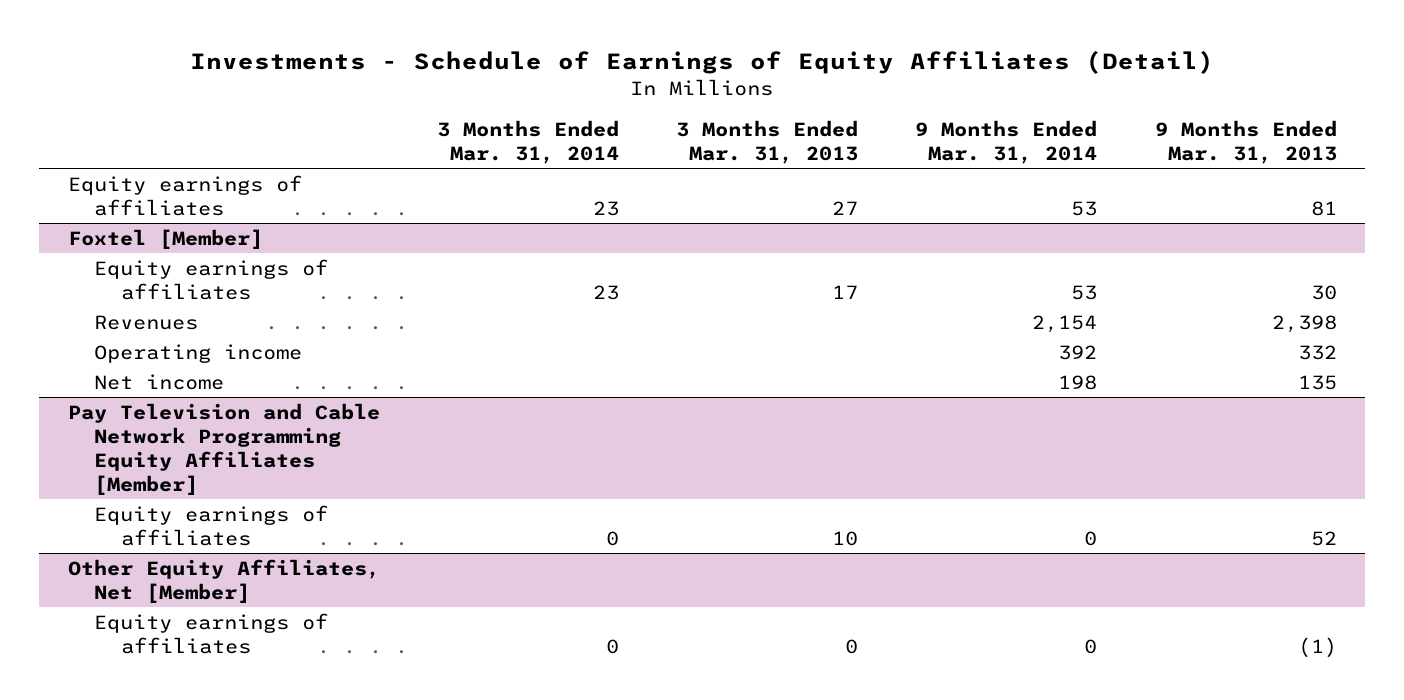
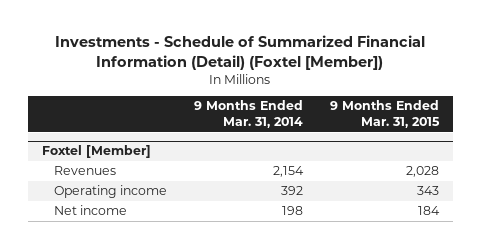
[190,49,1215,74] Investments - Schedule of Earnings of Equity Affiliates (Detail) -> [55,35,426,70] Investments - Schedule of Summarized Financial Information (Detail) (Foxtel [Member])
[436,119,619,164] 3 Months Ended Mar. 31, 2014 -> none
[676,119,859,164] 3 Months Ended Mar. 31, 2013 -> none
[1154,119,1337,164] 9 Months Ended Mar. 31, 2013 -> none
none -> [330,100,441,129] 9 Months Ended Mar. 31, 2015
[67,174,302,216] Equity earnings of affiliates -> none
[94,258,329,300] Equity earnings of affiliates -> none
[67,402,380,495] Pay Television and Cable Network Programming Equity Affiliates [Member] -> none
[94,504,329,546] Equity earnings of affiliates -> none
[67,558,380,603] Other Equity Affiliates, Net [Member] -> none
[94,612,329,654] Equity earnings of affiliates -> none

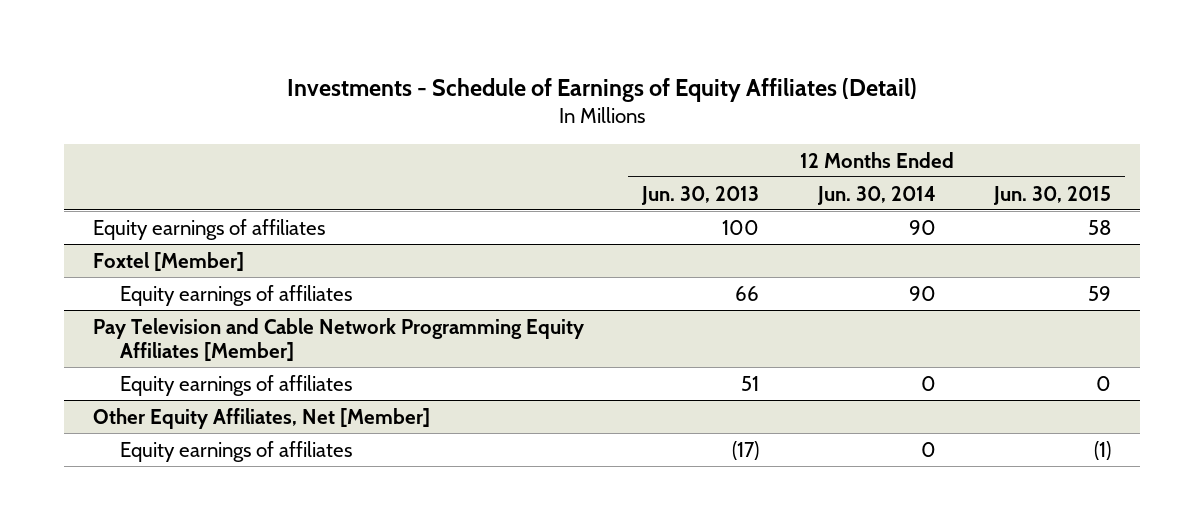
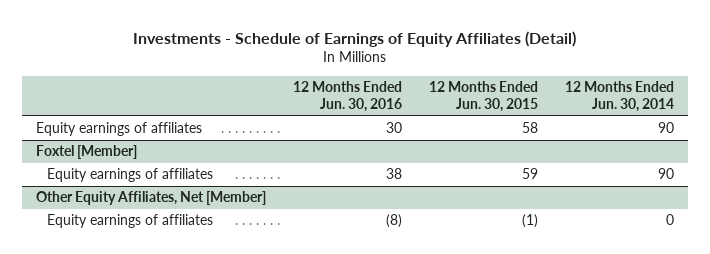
[641,185,760,205] Jun. 30, 2013 -> none
none -> [293,81,403,113] 12 Months Ended Jun. 30, 2016
[92,317,584,361] Pay Television and Cable Network Programming Equity Affiliates [Member] -> none
[120,374,353,396] Equity earnings of affiliates -> none

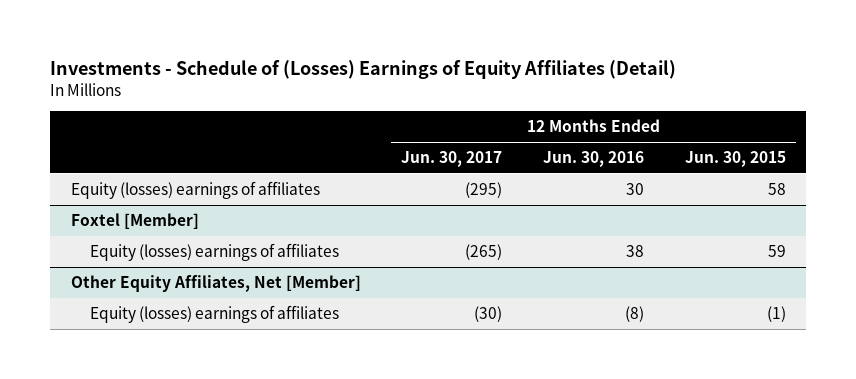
[133,30,577,47] Investments - Schedule of Earnings of Equity Affiliates (Detail) -> [50,59,677,79] Investments - Schedule of (Losses) Earnings of Equity Affiliates (Detail)
[565,81,675,113] 12 Months Ended Jun. 30, 2014 -> none
none -> [401,151,503,168] Jun. 30, 2017
[35,122,202,137] Equity earnings of affiliates -> [70,181,320,200] Equity (losses) earnings of affiliates
[46,168,213,183] Equity earnings of affiliates -> [90,243,340,262] Equity (losses) earnings of affiliates
[46,214,213,229] Equity earnings of affiliates -> [90,305,340,324] Equity (losses) earnings of affiliates

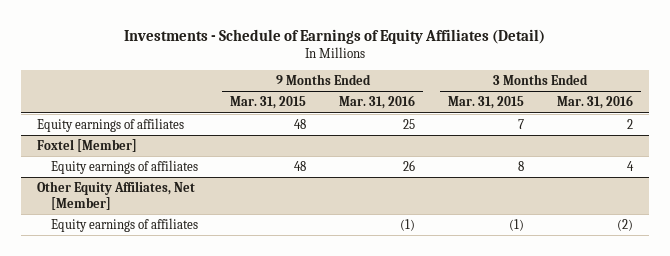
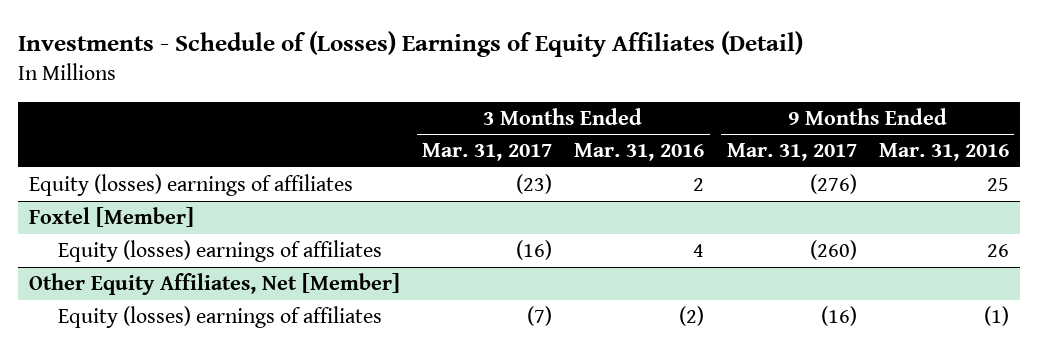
[123,28,545,44] Investments - Schedule of Earnings of Equity Affiliates (Detail) -> [17,31,803,58] Investments - Schedule of (Losses) Earnings of Equity Affiliates (Detail)
[230,96,307,110] Mar. 31, 2015 -> none
[447,96,524,110] Mar. 31, 2015 -> none
none -> [422,143,553,162] Mar. 31, 2017
none -> [726,143,857,162] Mar. 31, 2017
[37,117,185,132] Equity earnings of affiliates -> [28,173,353,196] Equity (losses) earnings of affiliates
[50,159,198,174] Equity earnings of affiliates -> [57,239,382,262] Equity (losses) earnings of affiliates
[50,217,198,232] Equity earnings of affiliates -> [57,305,382,328] Equity (losses) earnings of affiliates

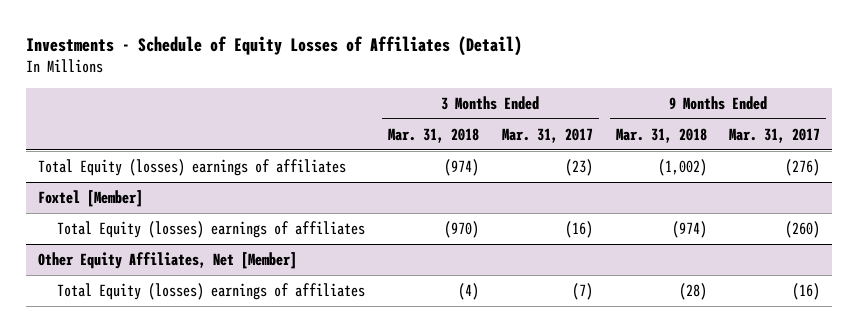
[17,31,803,58] Investments - Schedule of (Losses) Earnings of Equity Affiliates (Detail) -> [26,35,523,56] Investments - Schedule of Equity Losses of Affiliates (Detail)
[574,143,705,162] Mar. 31, 2016 -> none
[878,143,1009,162] Mar. 31, 2016 -> none
none -> [388,127,480,143] Mar. 31, 2018
none -> [615,127,707,143] Mar. 31, 2018
[28,173,353,196] Equity (losses) earnings of affiliates -> [37,158,346,176] Total Equity (losses) earnings of affiliates
[57,239,382,262] Equity (losses) earnings of affiliates -> [57,220,366,238] Total Equity (losses) earnings of affiliates
[57,305,382,328] Equity (losses) earnings of affiliates -> [57,282,366,300] Total Equity (losses) earnings of affiliates

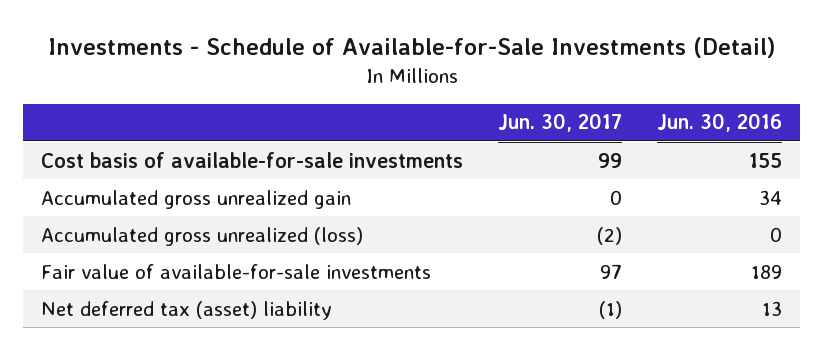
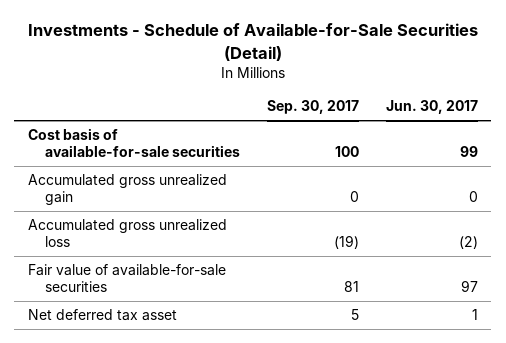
[47,37,776,59] Investments - Schedule of Available-for-Sale Investments (Detail) -> [27,23,478,61] Investments - Schedule of Available-for-Sale Securities (Detail)
[657,113,783,133] Jun. 30, 2016 -> none
none -> [266,100,359,115] Sep. 30, 2017
[40,151,463,168] Cost basis of available-for-sale investments -> [27,128,240,158] Cost basis of available-for-sale securities
[40,226,363,246] Accumulated gross unrealized (loss) -> [27,219,227,248] Accumulated gross unrealized loss
[40,263,431,279] Fair value of available-for-sale investments -> [27,264,226,293] Fair value of available-for-sale securities
[40,300,332,320] Net deferred tax (asset) liability -> [27,309,177,322] Net deferred tax asset
[599,300,623,319] (1) -> [471,309,478,321] 1

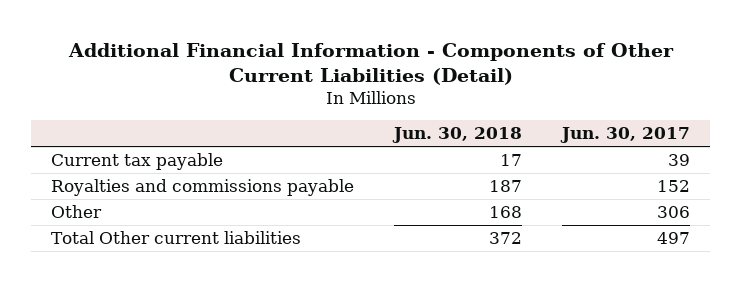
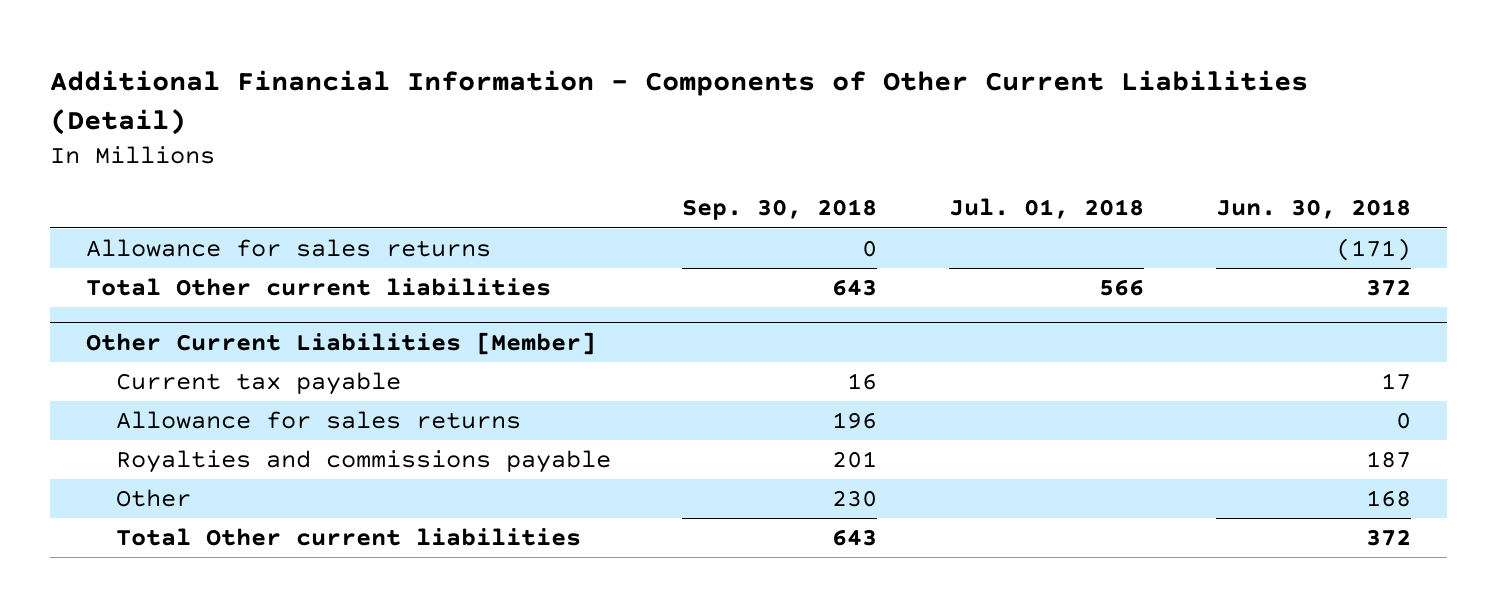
[560,127,691,144] Jun. 30, 2017 -> none
none -> [682,199,878,221] Sep. 30, 2018
none -> [949,198,1145,220] Jul. 01, 2018
none -> [86,239,492,258] Allowance for sales returns
none -> [86,278,552,297] Total Other current liabilities
none -> [86,331,597,355] Other Current Liabilities [Member]
none -> [115,411,521,430] Allowance for sales returns

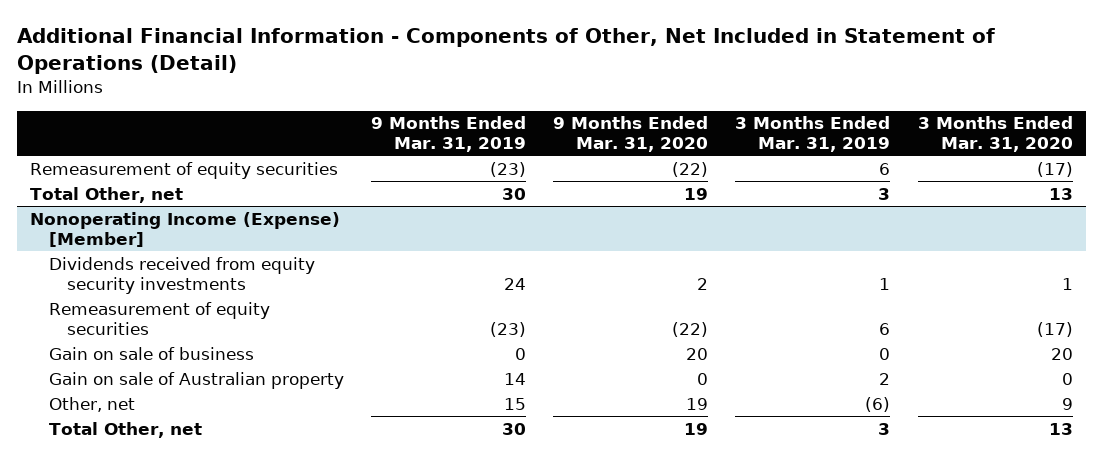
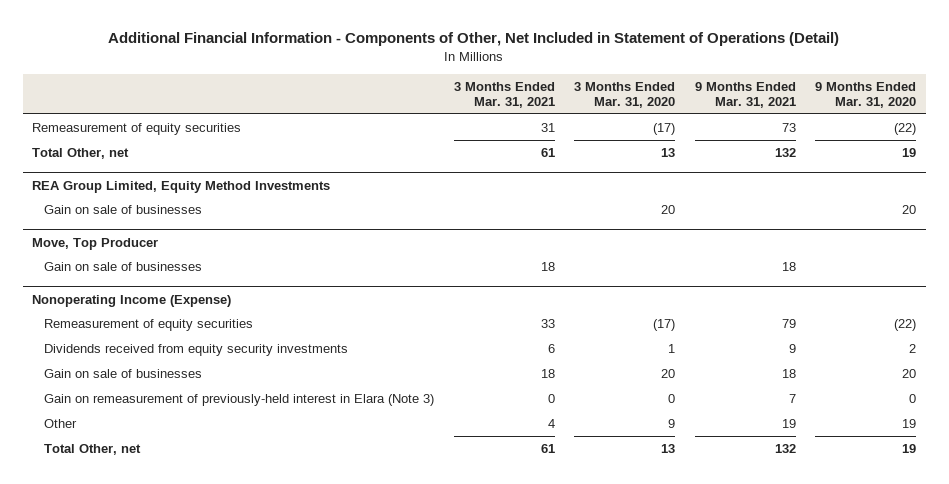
[370,116,526,153] 9 Months Ended Mar. 31, 2019 -> none
[735,116,891,153] 3 Months Ended Mar. 31, 2019 -> none
none -> [453,81,555,109] 3 Months Ended Mar. 31, 2021
none -> [694,81,796,109] 9 Months Ended Mar. 31, 2021
[48,256,315,294] Dividends received from equity security investments -> none
none -> [32,180,331,193] REA Group Limited, Equity Method Investments
none -> [43,204,202,214] Gain on sale of businesses
none -> [32,237,159,250] Move, Top Producer
none -> [43,261,202,271] Gain on sale of businesses
[30,211,341,247] Nonoperating Income (Expense) [Member] -> [32,294,232,307] Nonoperating Income (Expense)
[48,371,344,389] Gain on sale of Australian property -> none
none -> [43,343,348,356] Dividends received from equity security investments
[48,346,254,360] Gain on sale of business -> [43,368,202,378] Gain on sale of businesses
none -> [43,393,434,406] Gain on remeasurement of previously-held interest in Elara (Note 3)
[48,396,135,412] Other, net -> [43,418,77,428] Other

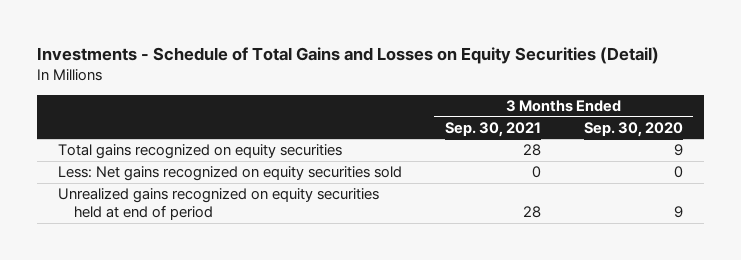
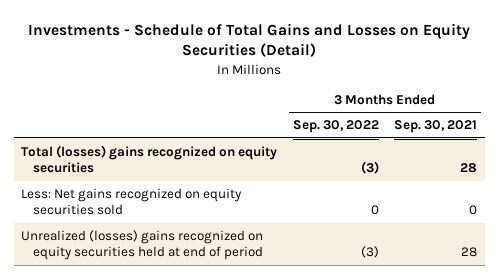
[583,121,683,137] Sep. 30, 2020 -> none
none -> [292,120,379,134] Sep. 30, 2022
[58,144,343,160] Total gains recognized on equity securities -> [21,144,278,174] Total (losses) gains recognized on equity securities
[58,188,380,220] Unrealized gains recognized on equity securities held at end of period -> [21,229,264,261] Unrealized (losses) gains recognized on equity securities held at end of period

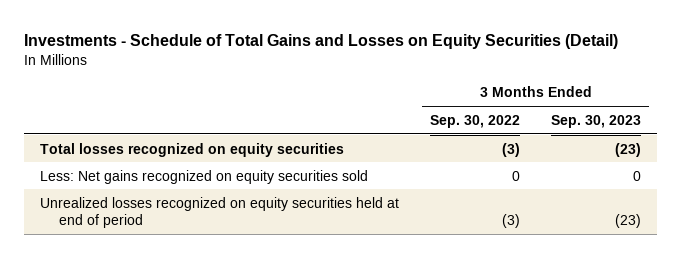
[394,120,478,134] Sep. 30, 2021 -> none
none -> [551,114,642,128] Sep. 30, 2023
[21,144,278,174] Total (losses) gains recognized on equity securities -> [39,142,344,157] Total losses recognized on equity securities
[21,229,264,261] Unrealized (losses) gains recognized on equity securities held at end of period -> [39,196,399,228] Unrealized losses recognized on equity securities held at end of period

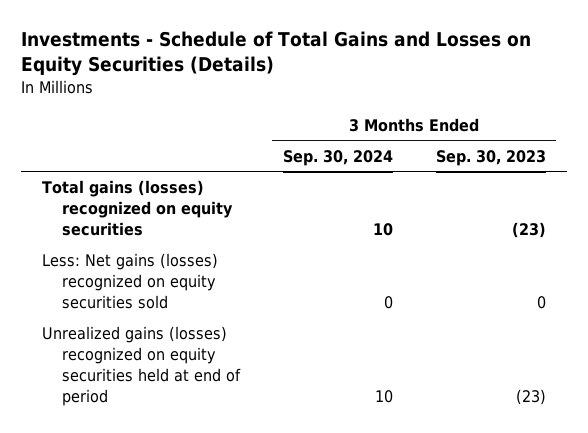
[23,33,618,49] Investments - Schedule of Total Gains and Losses on Equity Securities (Detail) -> [21,31,532,77] Investments - Schedule of Total Gains and Losses on Equity Securities (Details)
[429,114,520,128] Sep. 30, 2022 -> none
none -> [282,149,393,166] Sep. 30, 2024
[39,142,344,157] Total losses recognized on equity securities -> [42,180,233,237] Total gains (losses) recognized on equity securities
[39,169,368,184] Less: Net gains recognized on equity securities sold -> [42,253,219,310] Less: Net gains (losses) recognized on equity securities sold
[39,196,399,228] Unrealized losses recognized on equity securities held at end of period -> [42,326,241,407] Unrealized gains (losses) recognized on equity securities held at end of period

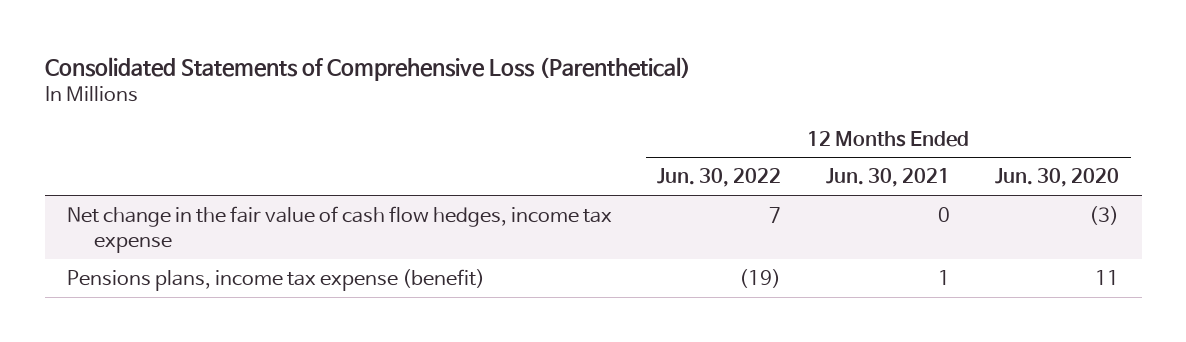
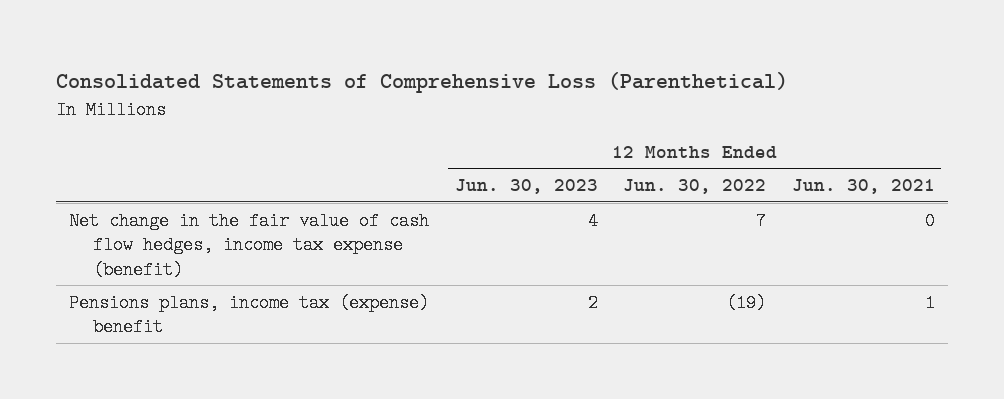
[995,168,1120,188] Jun. 30, 2020 -> none
none -> [454,179,598,195] Jun. 30, 2023
[67,205,613,253] Net change in the fair value of cash flow hedges, income tax expense -> [69,211,430,279] Net change in the fair value of cash flow hedges, income tax expense (benefit)
[67,268,486,291] Pensions plans, income tax expense (benefit) -> [69,293,430,337] Pensions plans, income tax (expense) benefit

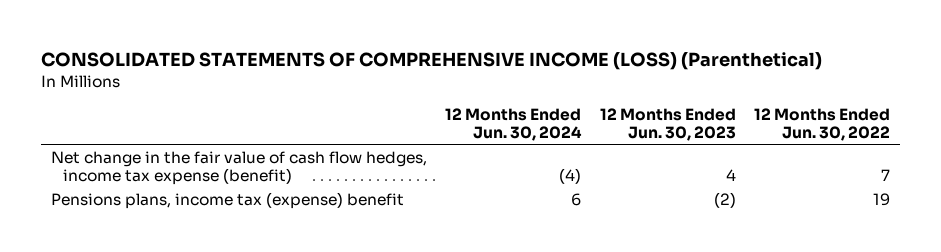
[56,71,789,93] Consolidated Statements of Comprehensive Loss (Parenthetical) -> [41,51,823,70] CONSOLIDATED STATEMENTS OF COMPREHENSIVE INCOME (LOSS) (Parenthetical)
[791,179,935,195] Jun. 30, 2021 -> none
none -> [445,107,583,141] 12 Months Ended Jun. 30, 2024
[587,293,598,312] 2 -> [713,191,736,208] (2)
[726,293,767,312] (19) -> [873,192,891,206] 19

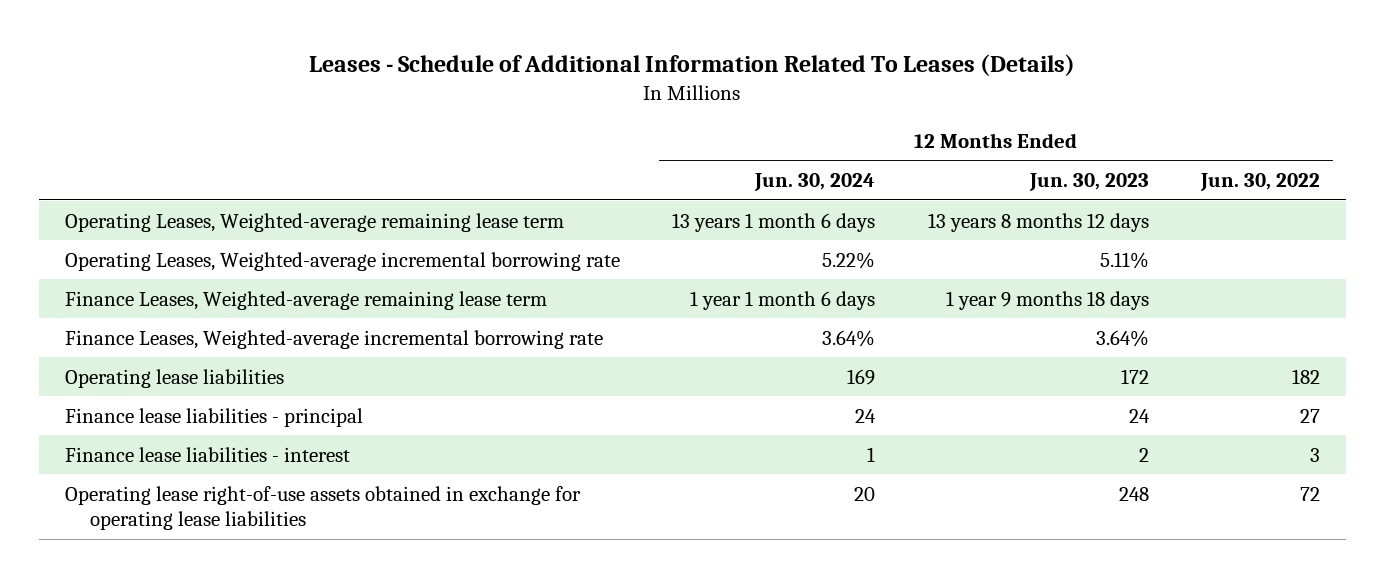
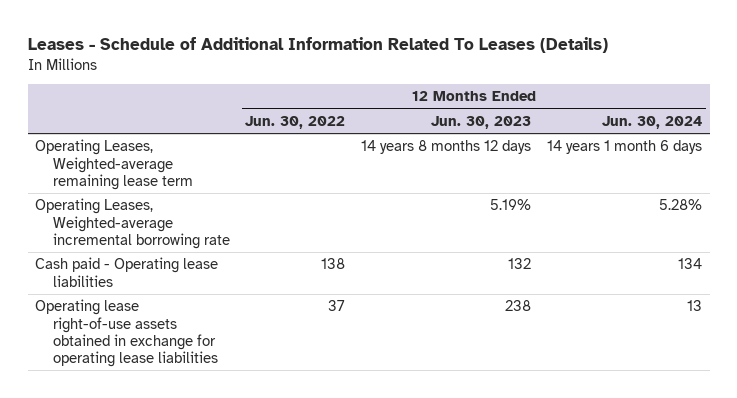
[65,290,548,310] Finance Leases, Weighted-average remaining lease term -> none
[65,329,604,349] Finance Leases, Weighted-average incremental borrowing rate -> none
[65,407,364,427] Finance lease liabilities - principal -> none
[65,446,351,462] Finance lease liabilities - interest -> none
[672,212,876,232] 13 years 1 month 6 days -> [546,140,702,155] 14 years 1 month 6 days
[927,212,1149,232] 13 years 8 months 12 days -> [361,140,532,155] 14 years 8 months 12 days
[822,251,876,269] 5.22% -> [658,199,702,211] 5.28%
[1099,251,1149,269] 5.11% -> [490,199,532,211] 5.19%
[65,368,285,388] Operating lease liabilities -> [35,257,219,287] Cash paid - Operating lease liabilities
[847,368,876,385] 169 -> [677,258,702,270] 134
[1120,368,1149,384] 172 -> [508,258,532,270] 132
[1291,368,1320,384] 182 -> [321,258,346,270] 138
[854,486,876,501] 20 -> [686,300,702,312] 13
[1118,486,1149,501] 248 -> [505,300,532,312] 238
[1299,486,1320,501] 72 -> [328,300,346,312] 37

